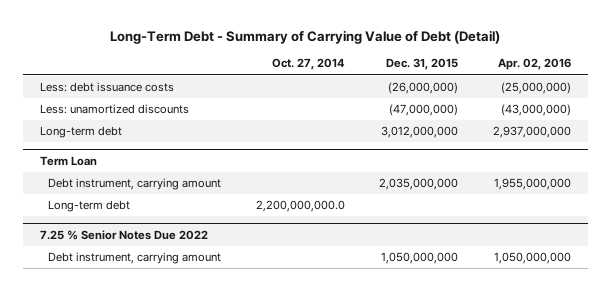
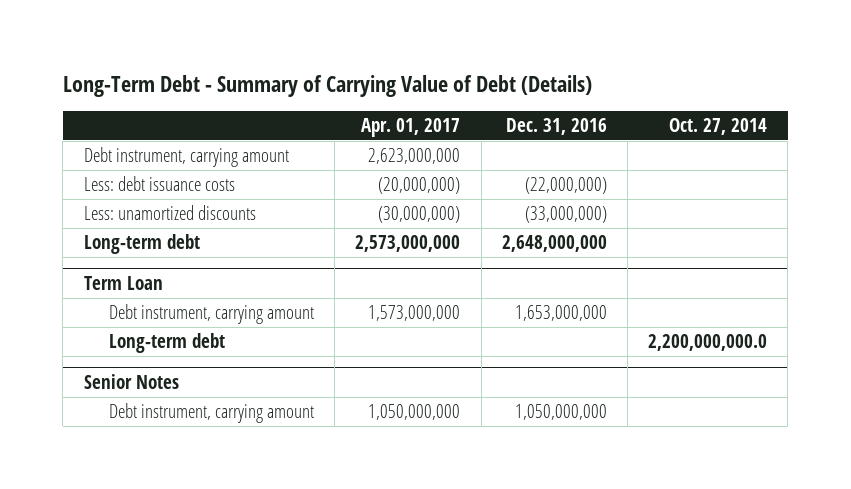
[110,29,501,44] Long-Term Debt - Summary of Carrying Value of Debt (Detail) -> [62,75,592,98] Long-Term Debt - Summary of Carrying Value of Debt (Details)
[386,58,459,71] Dec. 31, 2015 -> none
[497,58,571,71] Apr. 02, 2016 -> none
none -> [361,118,461,138] Apr. 01, 2017
none -> [505,118,607,136] Dec. 31, 2016
none -> [83,147,289,168] Debt instrument, carrying amount
[39,229,208,240] 7.25 % Senior Notes Due 2022 -> [83,373,179,389] Senior Notes

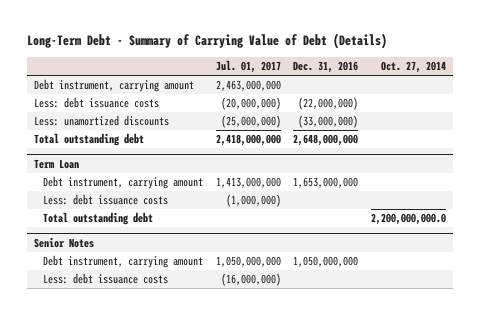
[361,118,461,138] Apr. 01, 2017 -> none
none -> [215,60,281,74] Jul. 01, 2017
[83,234,200,255] Long-term debt -> [33,133,144,147] Total outstanding debt
none -> [42,194,168,206] Less: debt issuance costs
[109,333,226,354] Long-term debt -> [42,212,153,226] Total outstanding debt
none -> [42,273,168,285] Less: debt issuance costs

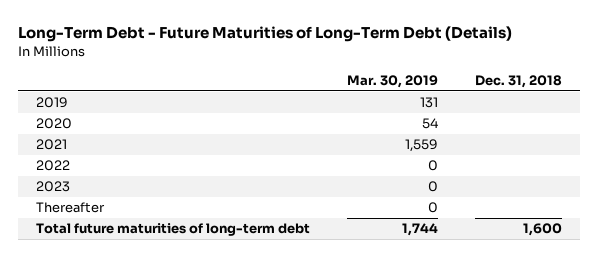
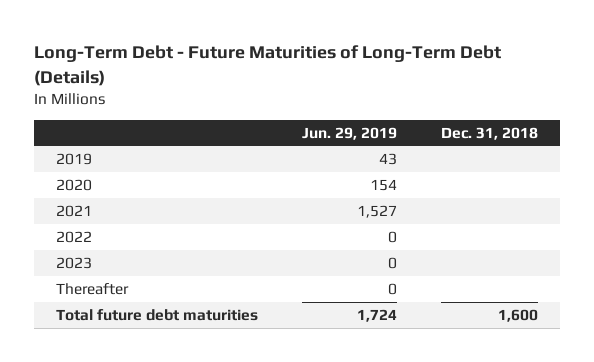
[347,74,439,88] Mar. 30, 2019 -> none
none -> [301,126,397,140] Jun. 29, 2019
[36,223,311,237] Total future maturities of long-term debt -> [56,309,259,322] Total future debt maturities

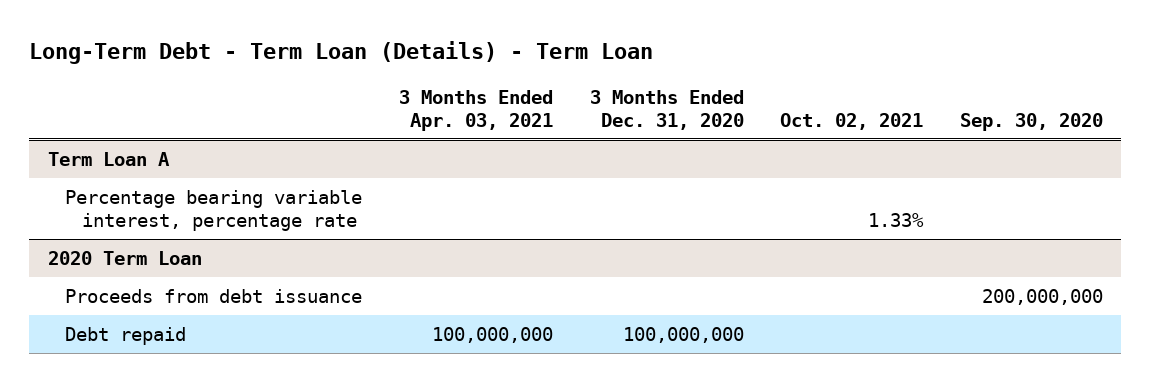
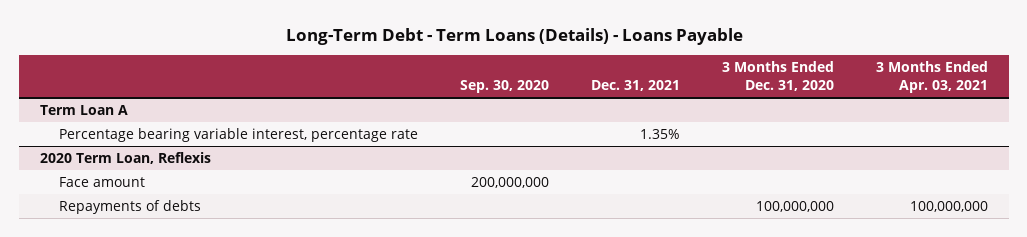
[29,40,654,64] Long-Term Debt - Term Loan (Details) - Term Loan -> [285,27,743,45] Long-Term Debt - Term Loans (Details) - Loans Payable
[780,112,924,130] Oct. 02, 2021 -> none
none -> [590,80,680,92] Dec. 31, 2021
[47,250,202,265] 2020 Term Loan -> [39,152,211,165] 2020 Term Loan, Reflexis
[64,288,362,303] Proceeds from debt issuance -> [58,177,145,188] Face amount
[64,326,186,345] Debt repaid -> [58,200,201,215] Repayments of debts

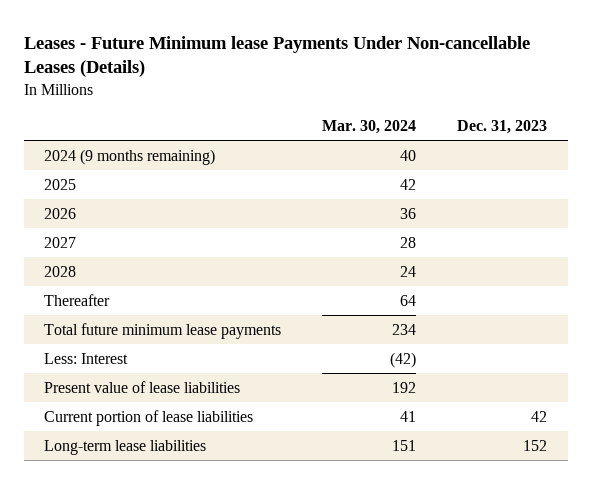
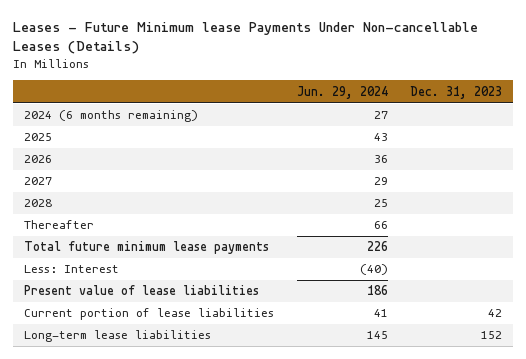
[322,119,417,134] Mar. 30, 2024 -> none
none -> [296,85,388,99] Jun. 29, 2024
[44,148,216,165] 2024 (9 months remaining) -> [24,110,199,123] 2024 (6 months remaining)

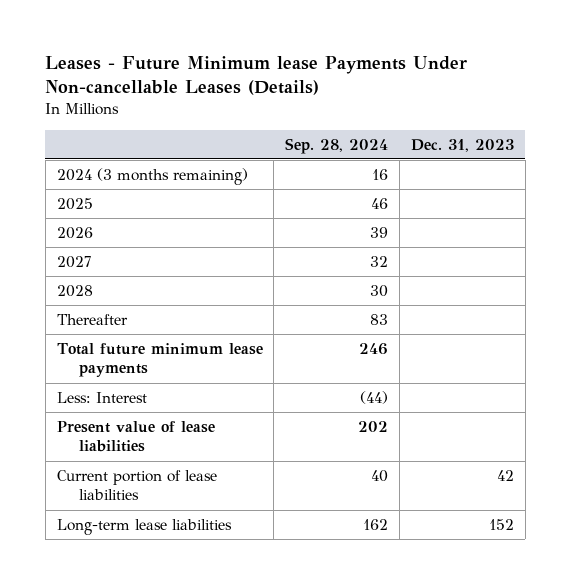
[296,85,388,99] Jun. 29, 2024 -> none
none -> [285,137,389,154] Sep. 28, 2024
[24,110,199,123] 2024 (6 months remaining) -> [56,167,248,185] 2024 (3 months remaining)

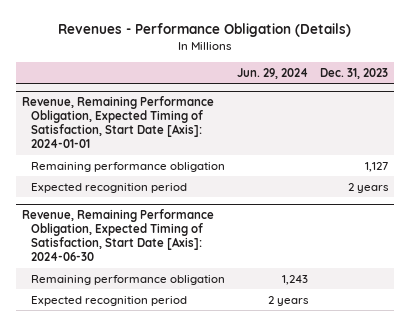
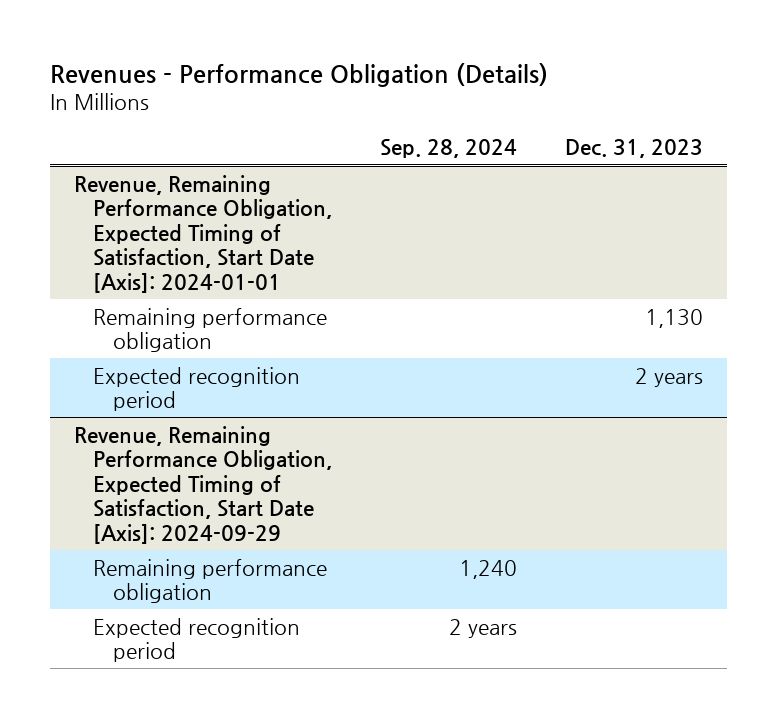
[237,67,309,79] Jun. 29, 2024 -> none
none -> [380,139,518,159] Sep. 28, 2024
[365,161,389,172] 1,127 -> [644,308,703,328] 1,130
[22,208,215,262] Revenue, Remaining Performance Obligation, Expected Timing of Satisfaction, Start Date [Axis]: 2024-06-30 -> none
[31,274,226,285] Remaining performance obligation -> none
[31,295,188,306] Expected recognition period -> none
none -> [74,425,333,544] Revenue, Remaining Performance Obligation, Expected Timing of Satisfaction, Start Date [Axis]: 2024-09-29
none -> [93,558,328,604] Remaining performance obligation
none -> [93,617,301,663] Expected recognition period

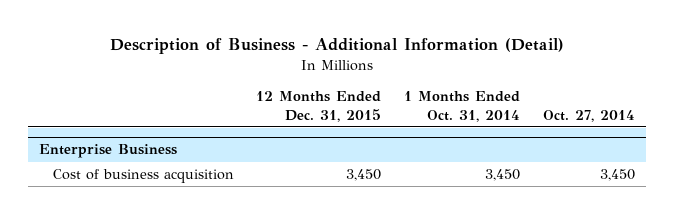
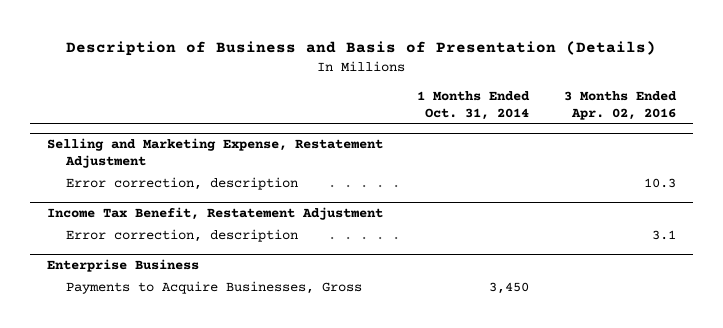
[109,38,564,55] Description of Business - Additional Information (Detail) -> [66,40,657,56] Description of Business and Basis of Presentation (Details)
[256,91,382,122] 12 Months Ended Dec. 31, 2015 -> none
[542,109,635,122] Oct. 27, 2014 -> none
none -> [563,91,677,120] 3 Months Ended Apr. 02, 2016
none -> [47,138,384,168] Selling and Marketing Expense, Restatement Adjustment
none -> [66,177,299,191] Error correction, description
none -> [47,207,384,221] Income Tax Benefit, Restatement Adjustment
none -> [66,229,299,243] Error correction, description
[52,169,234,184] Cost of business acquisition -> [66,281,363,295] Payments to Acquire Businesses, Gross

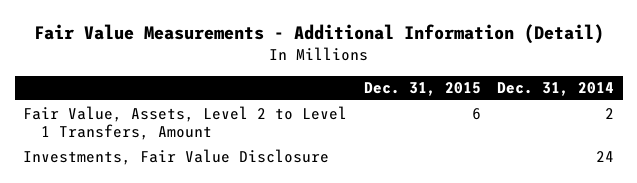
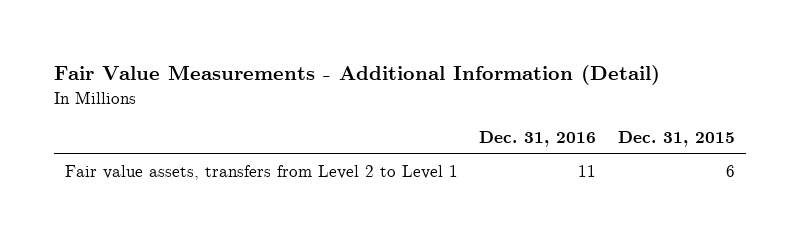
[497,82,615,97] Dec. 31, 2014 -> none
none -> [479,131,597,148] Dec. 31, 2016
[22,148,329,165] Investments, Fair Value Disclosure -> none
[22,105,347,141] Fair Value, Assets, Level 2 to Level 1 Transfers, Amount -> [64,165,458,181] Fair value assets, transfers from Level 2 to Level 1

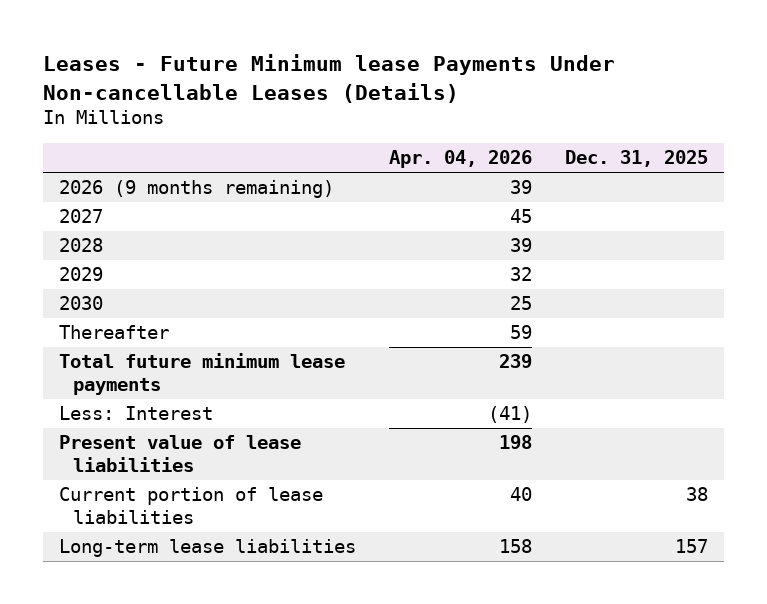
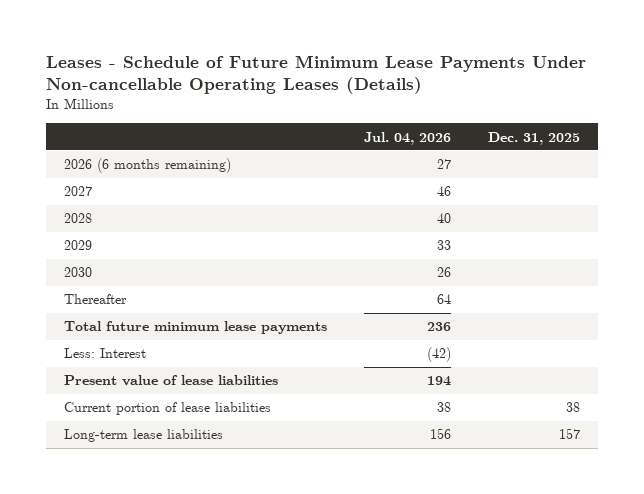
[42,54,615,103] Leases - Future Minimum lease Payments Under Non-cancellable Leases (Details) -> [45,54,586,94] Leases - Schedule of Future Minimum Lease Payments Under Non-cancellable Operating Leases (Details)
[389,150,533,169] Apr. 04, 2026 -> none
none -> [363,131,451,145] Jul. 04, 2026
[59,180,335,199] 2026 (9 months remaining) -> [64,158,232,174] 2026 (6 months remaining)

